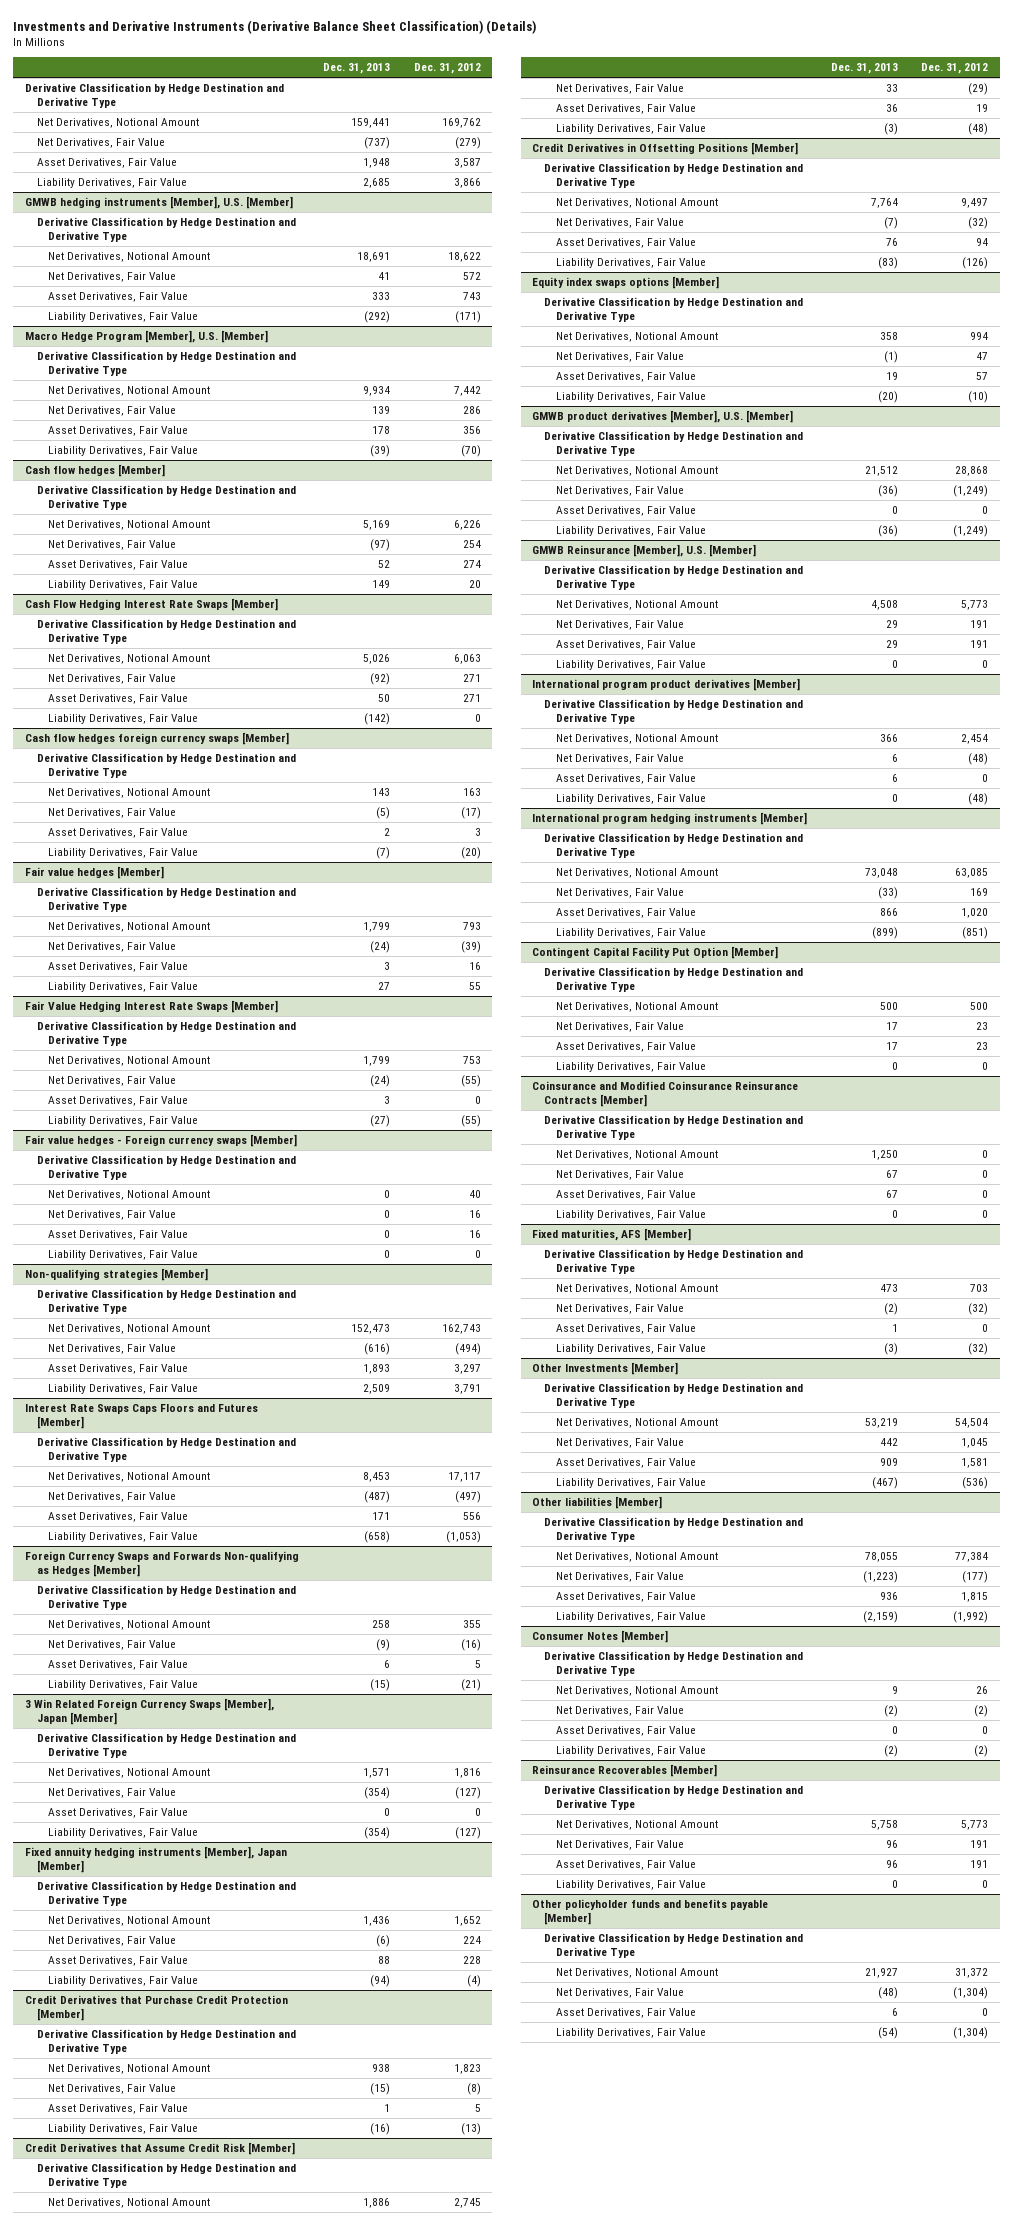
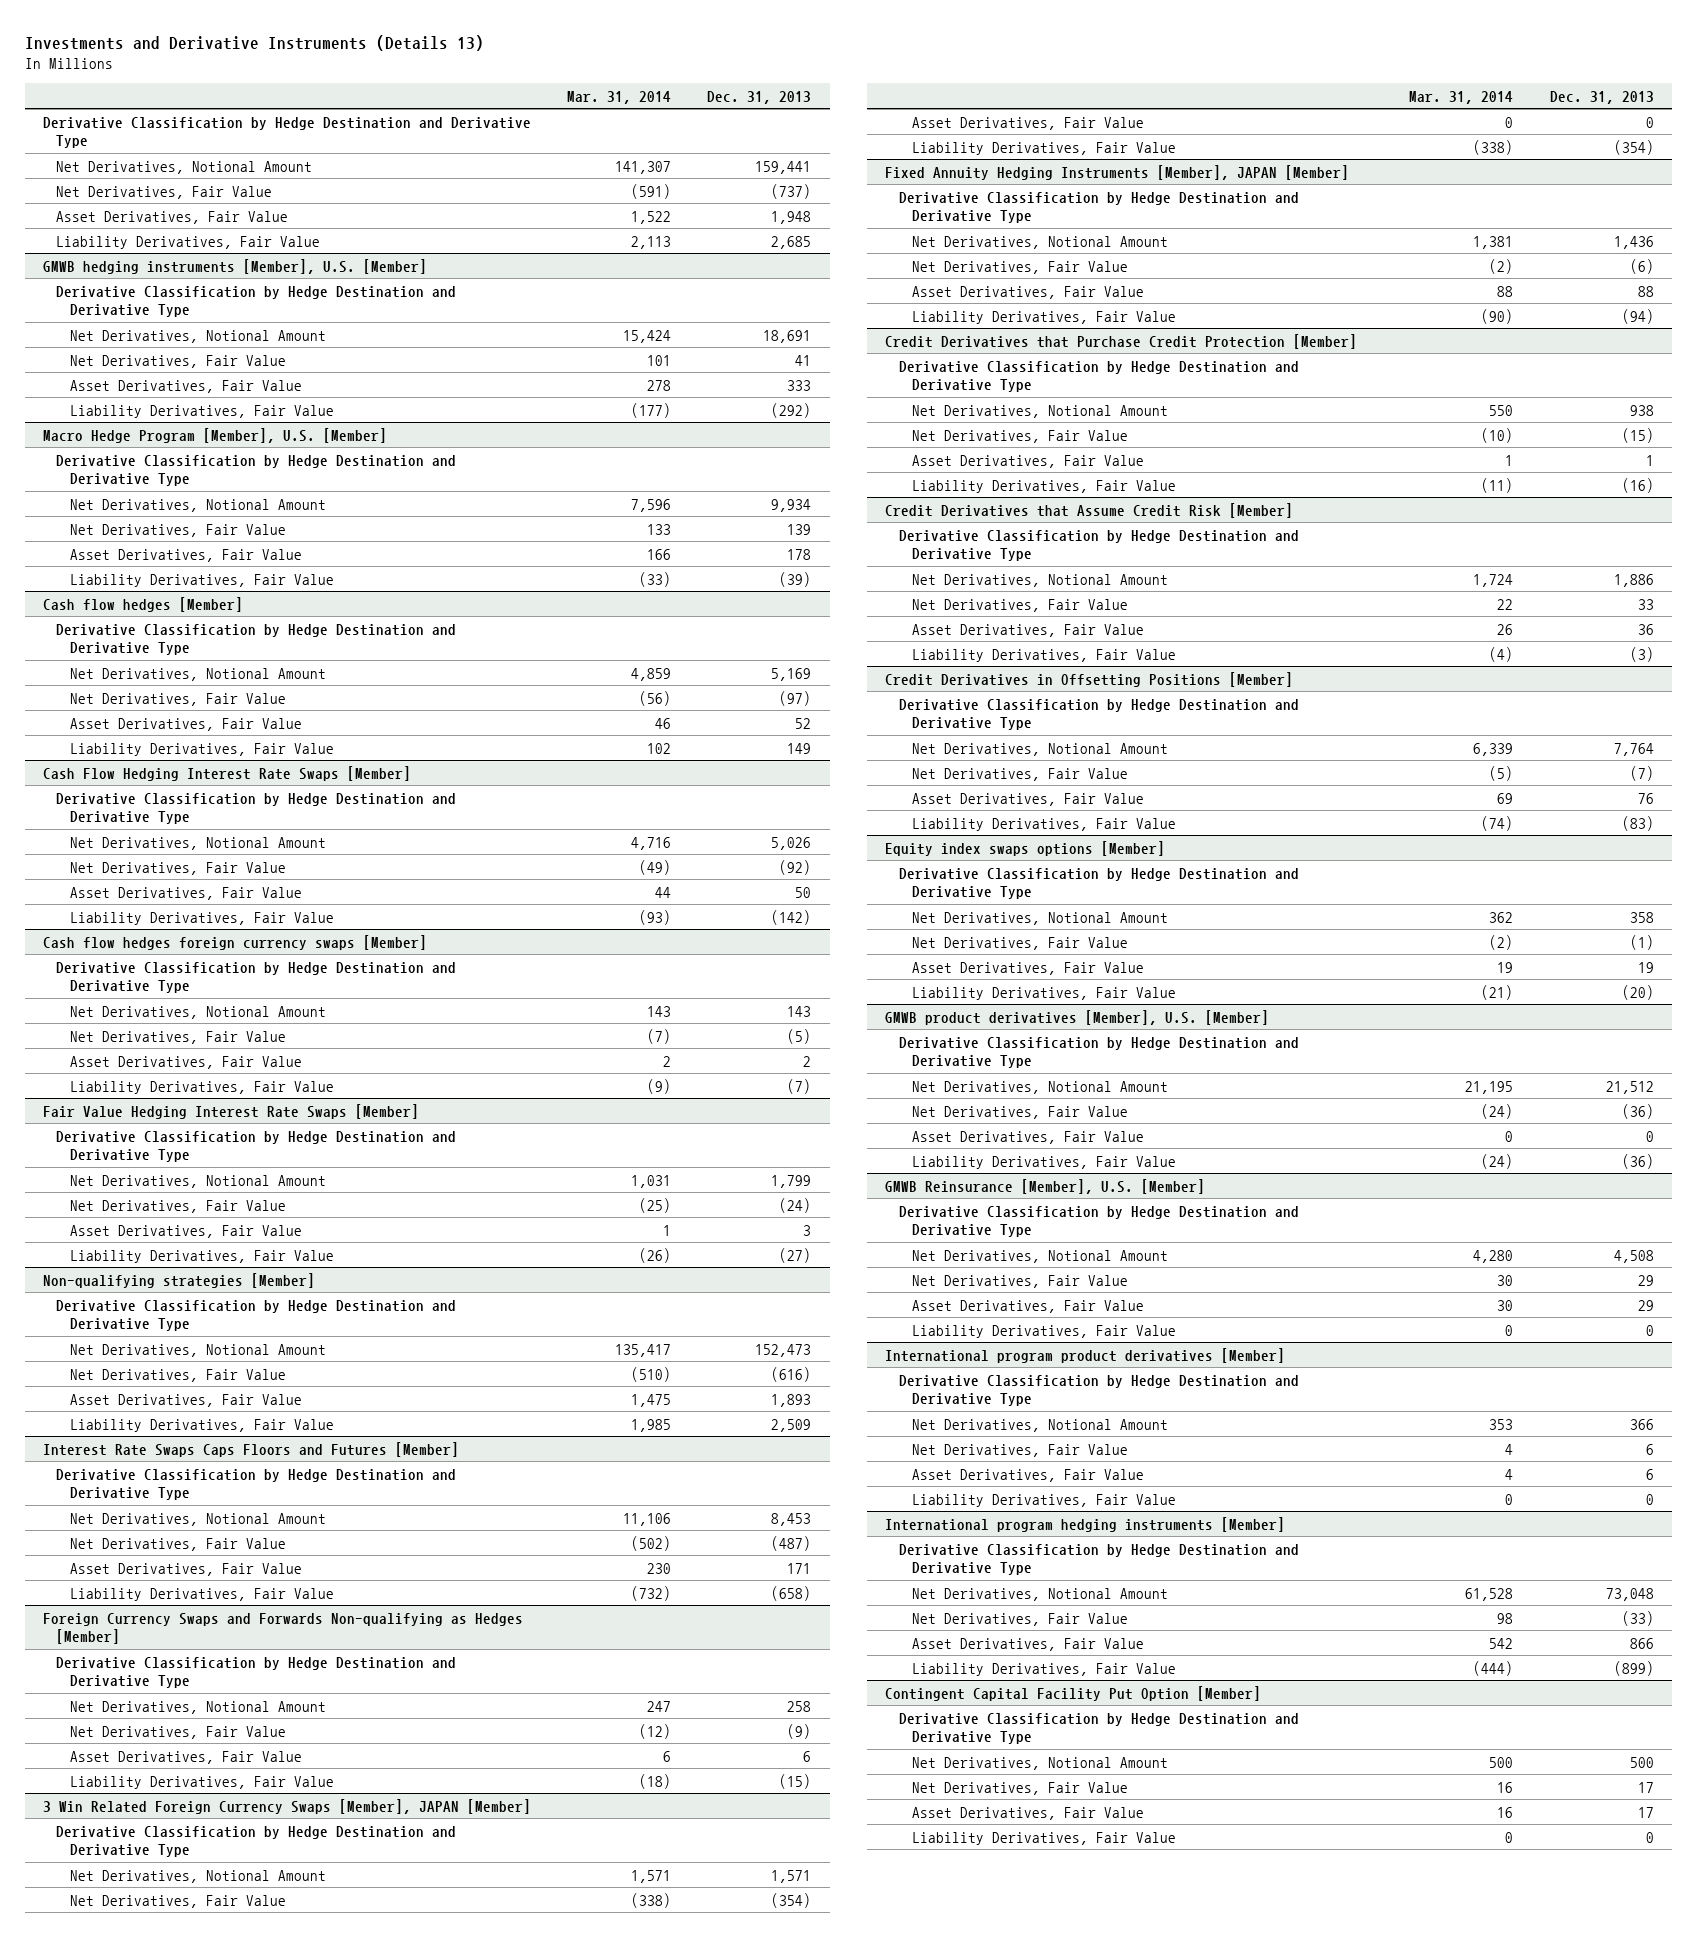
[13,19,537,34] Investments and Derivative Instruments (Derivative Balance Sheet Classification) (Details) -> [24,34,484,51] Investments and Derivative Instruments (Details 13)
[413,63,481,75] Dec. 31, 2012 -> none
none -> [567,90,672,104] Mar. 31, 2014
[24,865,164,879] Fair value hedges [Member] -> none
[36,886,296,913] Derivative Classification by Hedge Destination and Derivative Type -> none
[48,921,211,932] Net Derivatives, Notional Amount -> none
[48,941,177,952] Net Derivatives, Fair Value -> none
[48,961,189,972] Asset Derivatives, Fair Value -> none
[48,981,199,992] Liability Derivatives, Fair Value -> none
[24,1133,297,1147] Fair value hedges - Foreign currency swaps [Member] -> none
[36,1154,296,1181] Derivative Classification by Hedge Destination and Derivative Type -> none
[48,1189,211,1200] Net Derivatives, Notional Amount -> none
[48,1209,177,1220] Net Derivatives, Fair Value -> none
[48,1229,189,1240] Asset Derivatives, Fair Value -> none
[48,1249,199,1260] Liability Derivatives, Fair Value -> none
[24,1697,274,1726] 3 Win Related Foreign Currency Swaps [Member], Japan [Member] -> [42,1798,531,1814] 3 Win Related Foreign Currency Swaps [Member], JAPAN [Member]
[24,1845,287,1874] Fixed annuity hedging instruments [Member], Japan [Member] -> [885,164,1350,180] Fixed Annuity Hedging Instruments [Member], JAPAN [Member]
[532,1080,799,1108] Coinsurance and Modified Coinsurance Reinsurance Contracts [Member] -> none
[544,1114,804,1141] Derivative Classification by Hedge Destination and Derivative Type -> none
[556,1149,719,1160] Net Derivatives, Notional Amount -> none
[556,1169,685,1180] Net Derivatives, Fair Value -> none
[556,1189,697,1200] Asset Derivatives, Fair Value -> none
[556,1209,707,1220] Liability Derivatives, Fair Value -> none
[532,1227,692,1241] Fixed maturities, AFS [Member] -> none
[544,1248,804,1275] Derivative Classification by Hedge Destination and Derivative Type -> none
[556,1283,719,1294] Net Derivatives, Notional Amount -> none
[556,1303,685,1314] Net Derivatives, Fair Value -> none
[556,1323,697,1334] Asset Derivatives, Fair Value -> none
[556,1343,707,1354] Liability Derivatives, Fair Value -> none
[532,1361,679,1375] Other Investments [Member] -> none
[544,1382,804,1409] Derivative Classification by Hedge Destination and Derivative Type -> none
[556,1417,719,1428] Net Derivatives, Notional Amount -> none
[556,1437,685,1448] Net Derivatives, Fair Value -> none
[556,1457,697,1468] Asset Derivatives, Fair Value -> none
[556,1477,707,1488] Liability Derivatives, Fair Value -> none
[532,1495,663,1509] Other liabilities [Member] -> none
[544,1516,804,1543] Derivative Classification by Hedge Destination and Derivative Type -> none
[556,1551,719,1562] Net Derivatives, Notional Amount -> none
[556,1571,685,1582] Net Derivatives, Fair Value -> none
[556,1591,697,1602] Asset Derivatives, Fair Value -> none
[556,1611,707,1622] Liability Derivatives, Fair Value -> none
[532,1629,669,1643] Consumer Notes [Member] -> none
[544,1650,804,1677] Derivative Classification by Hedge Destination and Derivative Type -> none
[556,1685,719,1696] Net Derivatives, Notional Amount -> none
[556,1705,685,1716] Net Derivatives, Fair Value -> none
[556,1725,697,1736] Asset Derivatives, Fair Value -> none
[556,1745,707,1756] Liability Derivatives, Fair Value -> none
[532,1763,718,1777] Reinsurance Recoverables [Member] -> none
[544,1784,804,1811] Derivative Classification by Hedge Destination and Derivative Type -> none
[556,1819,719,1830] Net Derivatives, Notional Amount -> none
[556,1839,685,1850] Net Derivatives, Fair Value -> none
[556,1859,697,1870] Asset Derivatives, Fair Value -> none
[556,1879,707,1890] Liability Derivatives, Fair Value -> none
[532,1898,769,1926] Other policyholder funds and benefits payable [Member] -> none
[544,1932,804,1959] Derivative Classification by Hedge Destination and Derivative Type -> none
[556,1967,719,1978] Net Derivatives, Notional Amount -> none
[556,1987,685,1998] Net Derivatives, Fair Value -> none
[556,2007,697,2018] Asset Derivatives, Fair Value -> none
[556,2027,707,2038] Liability Derivatives, Fair Value -> none

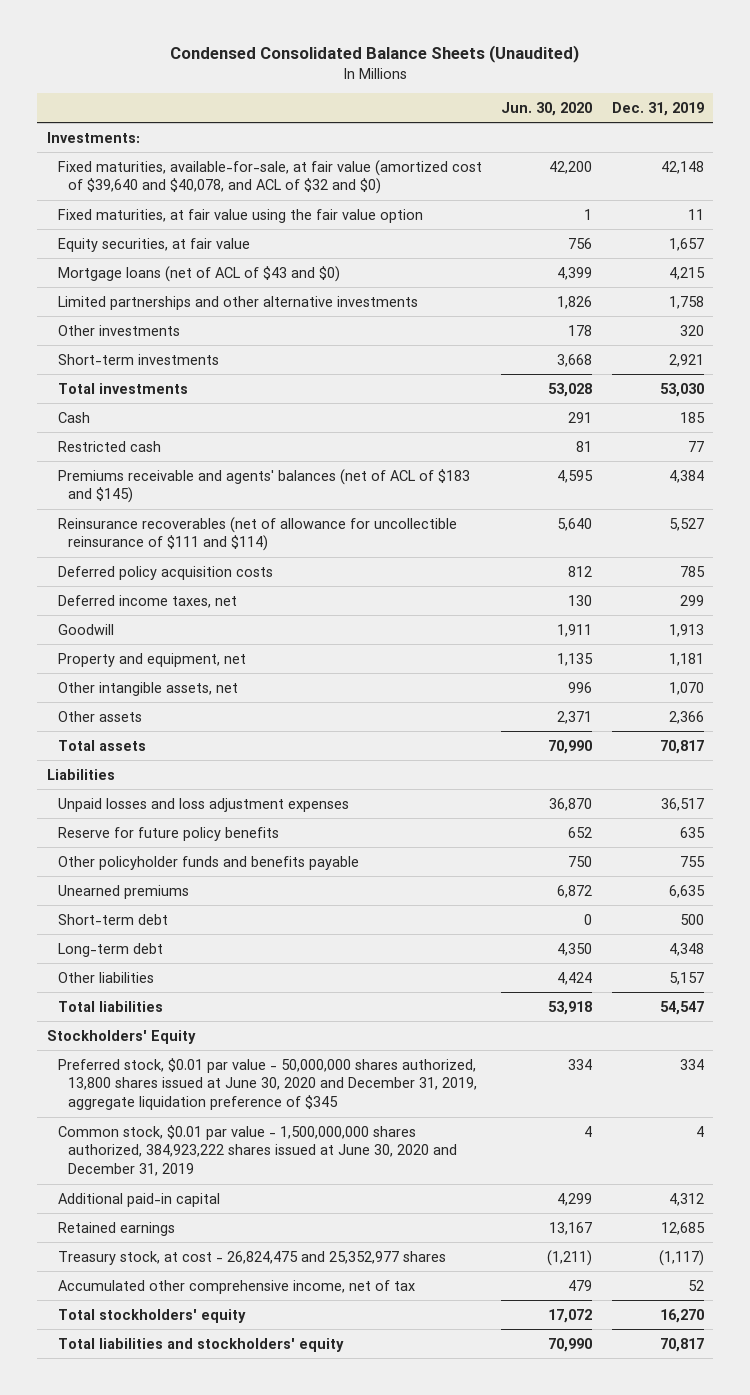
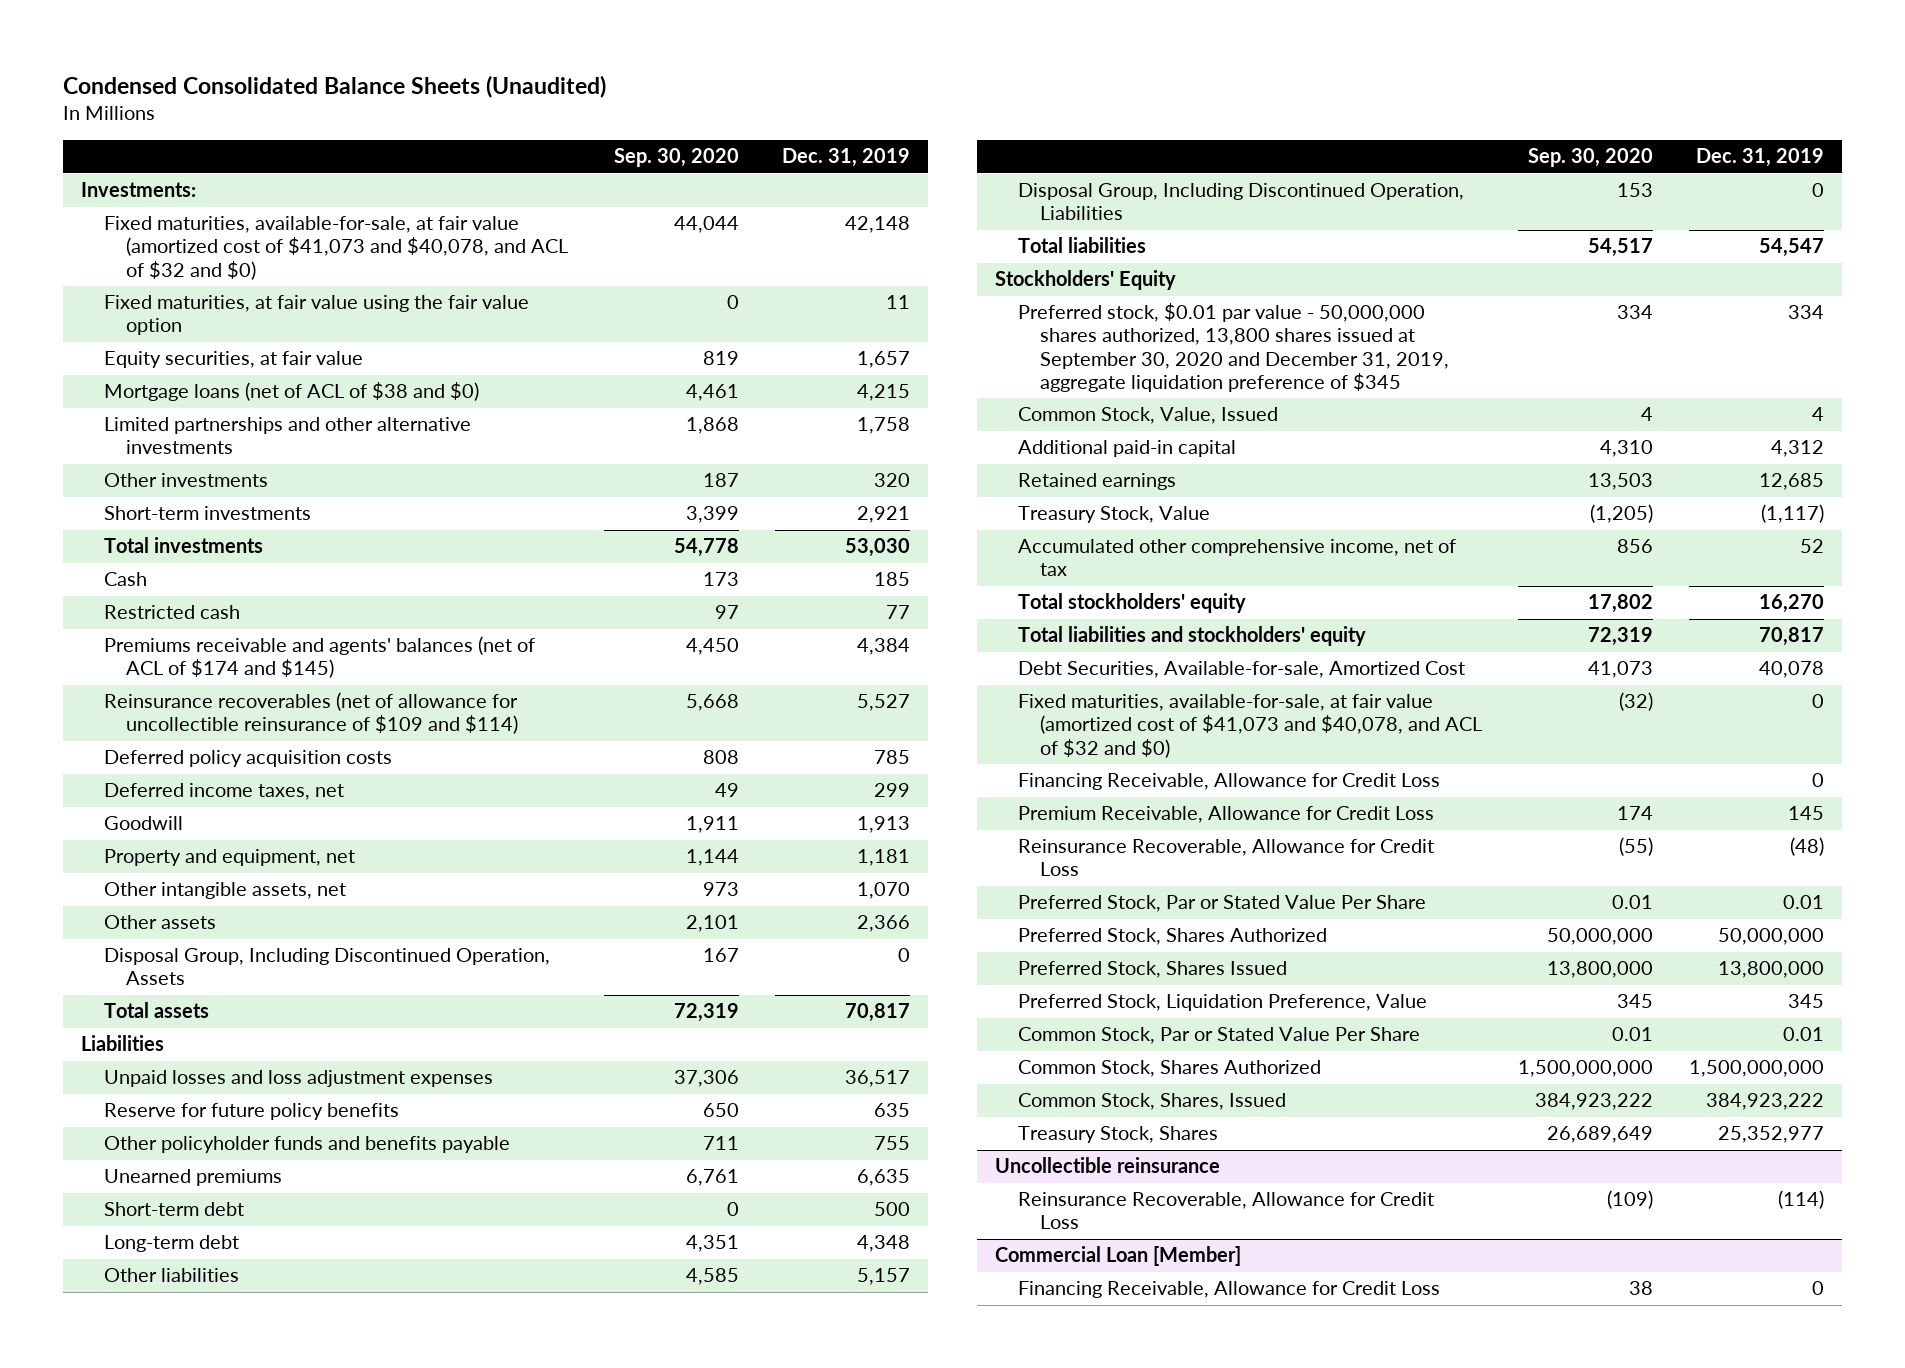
[501,101,593,116] Jun. 30, 2020 -> none
none -> [614,148,740,168] Sep. 30, 2020
[57,159,482,195] Fixed maturities, available-for-sale, at fair value (amortized cost of $39,640 and $40,078, and ACL of $32 and $0) -> [103,216,569,280] Fixed maturities, available-for-sale, at fair value (amortized cost of $41,073 and $40,078, and ACL of $32 and $0)
[57,265,340,282] Mortgage loans (net of ACL of $43 and $0) -> [103,382,479,402] Mortgage loans (net of ACL of $38 and $0)
[57,468,470,504] Premiums receivable and agents' balances (net of ACL of $183 and $145) -> [103,636,535,679] Premiums receivable and agents' balances (net of ACL of $174 and $145)
[57,516,457,552] Reinsurance recoverables (net of allowance for uncollectible reinsurance of $111 and $114) -> [103,692,519,735] Reinsurance recoverables (net of allowance for uncollectible reinsurance of $109 and $114)
none -> [103,948,550,986] Disposal Group, Including Discontinued Operation, Assets
none -> [1017,183,1464,221] Disposal Group, Including Discontinued Operation, Liabilities
[57,1057,478,1110] Preferred stock, $0.01 par value - 50,000,000 shares authorized, 13,800 shares issued at June 30, 2020 and December 31, 2019, aggregate liquidation preference of $345 -> [1017,303,1450,392] Preferred stock, $0.01 par value - 50,000,000 shares authorized, 13,800 shares issued at September 30, 2020 and December 31, 2019, aggregate liquidation preference of $345
[57,1124,458,1176] Common stock, $0.01 par value - 1,500,000,000 shares authorized, 384,923,222 shares issued at June 30, 2020 and December 31, 2019 -> [1017,407,1278,425] Common Stock, Value, Issued
[57,1250,446,1265] Treasury stock, at cost - 26,824,475 and 25,352,977 shares -> [1017,506,1210,524] Treasury Stock, Value
none -> [1017,661,1465,679] Debt Securities, Available-for-sale, Amortized Cost
none -> [1017,694,1483,758] Fixed maturities, available-for-sale, at fair value (amortized cost of $41,073 and $40,078, and ACL of $32 and $0)
none -> [1017,773,1440,791] Financing Receivable, Allowance for Credit Loss
none -> [1017,806,1434,824] Premium Receivable, Allowance for Credit Loss
none -> [1017,839,1434,877] Reinsurance Recoverable, Allowance for Credit Loss
none -> [1017,895,1426,913] Preferred Stock, Par or Stated Value Per Share
none -> [1017,928,1327,946] Preferred Stock, Shares Authorized
none -> [1017,961,1287,979] Preferred Stock, Shares Issued
none -> [1017,994,1427,1012] Preferred Stock, Liquidation Preference, Value
none -> [1017,1027,1420,1045] Common Stock, Par or Stated Value Per Share
none -> [1017,1060,1321,1078] Common Stock, Shares Authorized
none -> [1017,1093,1286,1111] Common Stock, Shares, Issued
none -> [1017,1126,1218,1144] Treasury Stock, Shares
none -> [995,1157,1221,1174] Uncollectible reinsurance
none -> [1017,1192,1434,1230] Reinsurance Recoverable, Allowance for Credit Loss
none -> [995,1246,1242,1267] Commercial Loan [Member]
none -> [1017,1281,1440,1299] Financing Receivable, Allowance for Credit Loss

